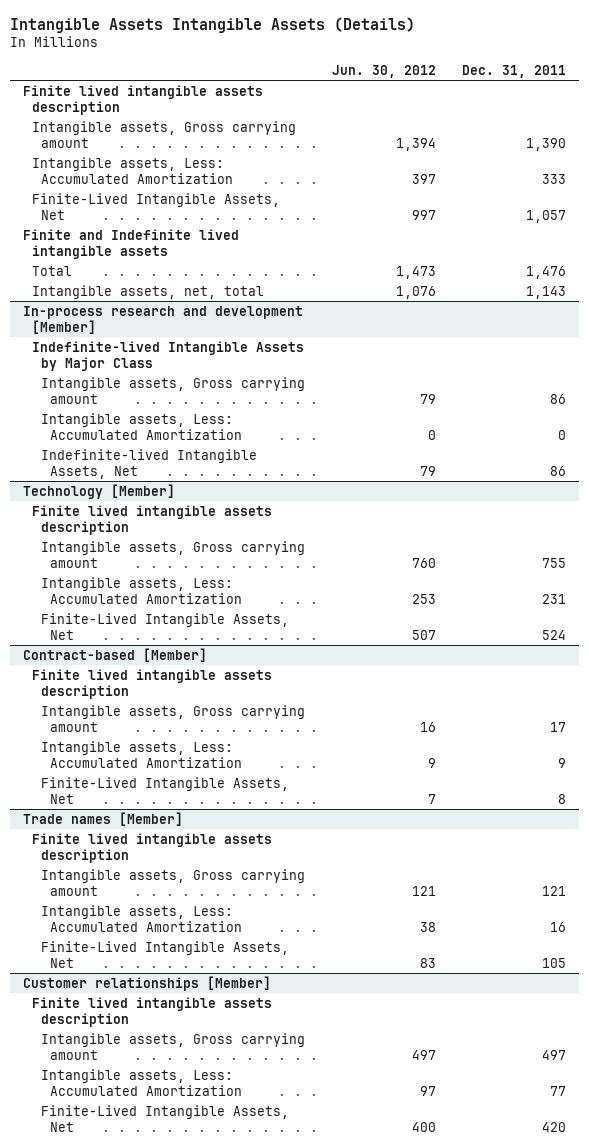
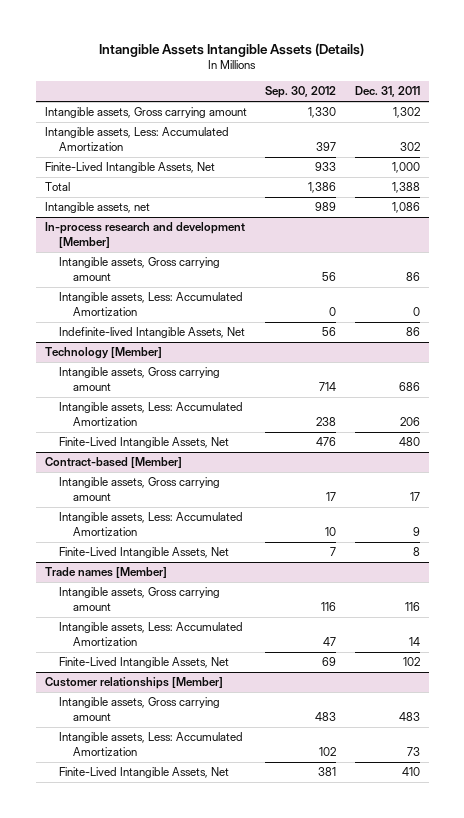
[331,64,436,78] Jun. 30, 2012 -> none
none -> [265,86,337,99] Sep. 30, 2012
[23,84,264,116] Finite lived intangible assets description -> none
[23,228,240,260] Finite and Indefinite lived intangible assets -> none
[525,138,566,152] 1,390 -> [392,107,420,119] 1,302
[541,174,566,185] 333 -> [399,142,420,152] 302
[525,210,566,224] 1,057 -> [391,162,420,174] 1,000
[525,265,566,279] 1,476 -> [391,182,420,194] 1,388
[32,284,265,299] Intangible assets, net, total -> [44,202,150,214] Intangible assets, net
[525,285,566,299] 1,143 -> [391,202,420,214] 1,086
[32,340,305,372] Indefinite-lived Intangible Assets by Major Class -> none
[32,504,273,536] Finite lived intangible assets description -> none
[541,558,566,569] 755 -> [398,382,420,392] 686
[541,594,566,605] 231 -> [399,417,420,427] 206
[541,630,566,641] 524 -> [398,437,420,447] 480
[32,668,273,700] Finite lived intangible assets description -> none
[32,832,273,864] Finite lived intangible assets description -> none
[541,886,566,897] 121 -> [404,602,420,612] 116
[549,922,566,933] 16 -> [408,637,420,647] 14
[541,958,566,969] 105 -> [402,657,420,667] 102
[32,996,273,1028] Finite lived intangible assets description -> none
[541,1050,566,1061] 497 -> [398,712,420,722] 483
[549,1086,566,1097] 77 -> [406,747,420,757] 73
[541,1122,566,1133] 420 -> [401,767,420,777] 410

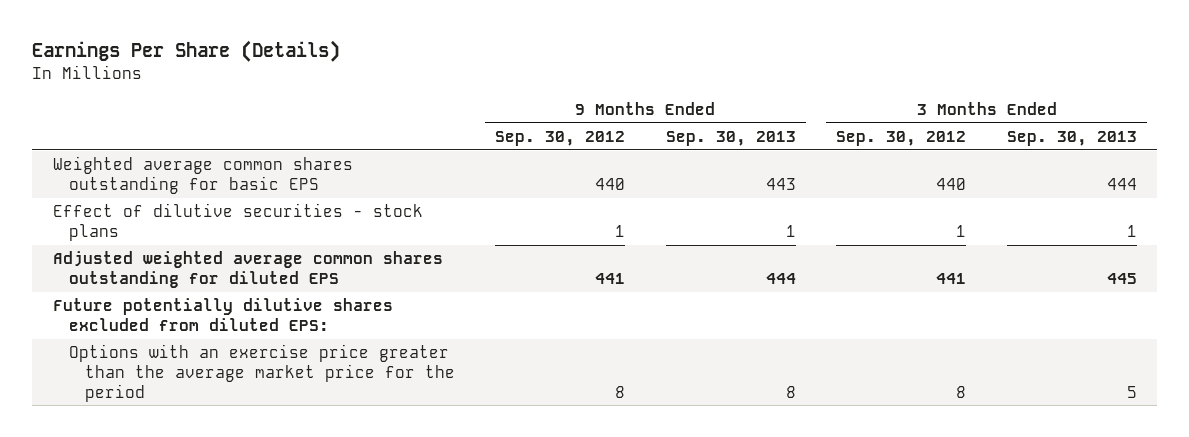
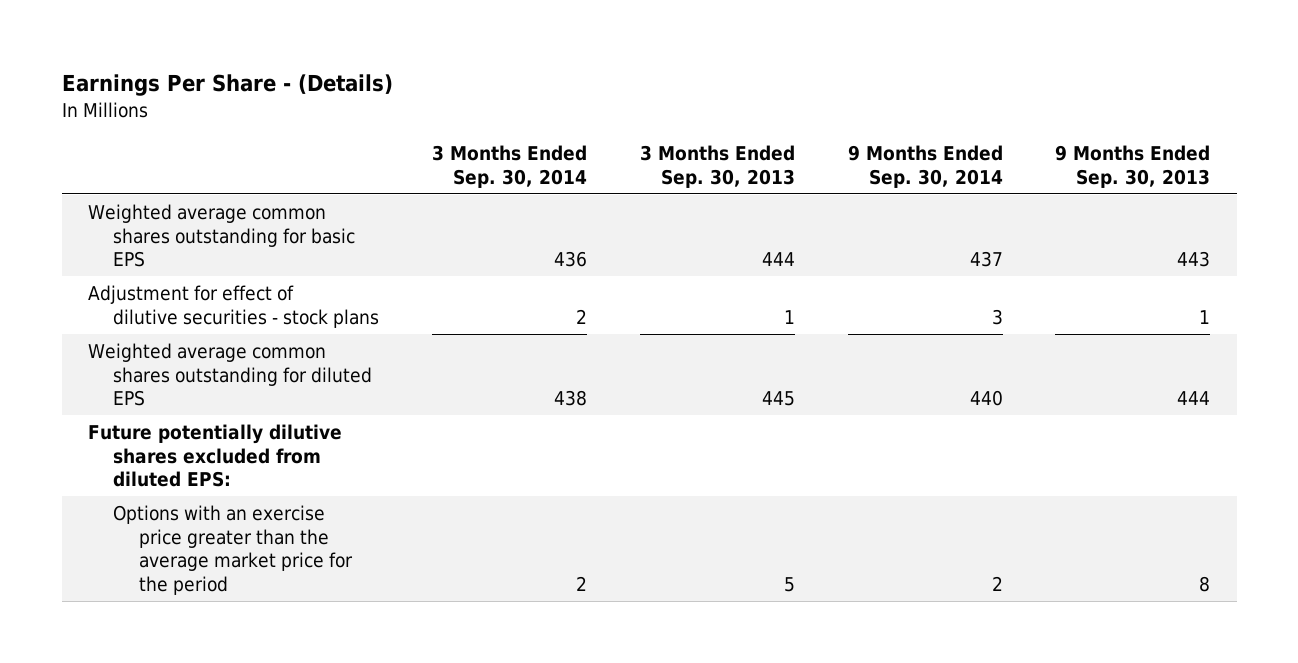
[32,40,341,63] Earnings Per Share (Details) -> [61,74,393,97] Earnings Per Share - (Details)
[495,130,626,146] Sep. 30, 2012 -> none
[836,130,967,146] Sep. 30, 2012 -> none
none -> [432,145,588,188] 3 Months Ended Sep. 30, 2014
none -> [847,145,1003,188] 9 Months Ended Sep. 30, 2014
[52,203,423,241] Effect of dilutive securities - stock plans -> [87,285,380,328] Adjustment for effect of dilutive securities - stock plans
[52,251,443,288] Adjusted weighted average common shares outstanding for diluted EPS -> [87,343,373,407] Weighted average common shares outstanding for diluted EPS

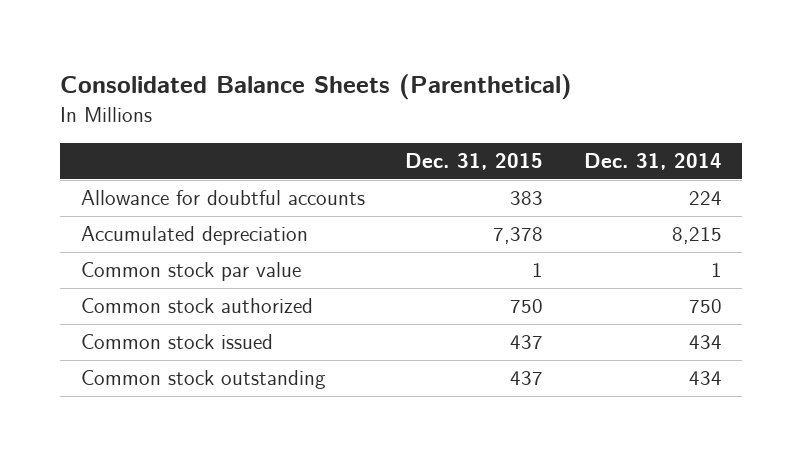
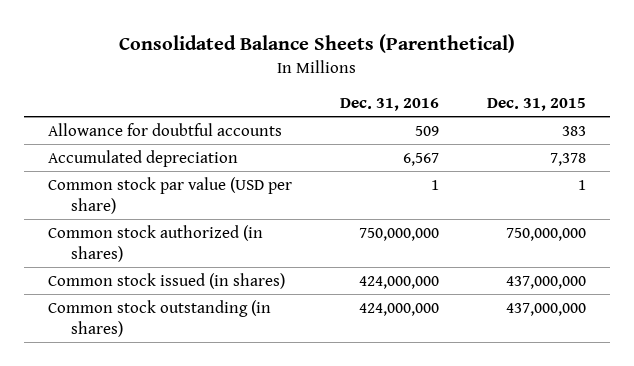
[584,153,723,171] Dec. 31, 2014 -> none
none -> [339,98,439,112] Dec. 31, 2016
[80,262,301,282] Common stock par value -> [47,176,292,215] Common stock par value (USD per share)
[80,298,313,314] Common stock authorized -> [47,224,263,263] Common stock authorized (in shares)
[510,299,544,314] 750 -> [505,227,586,241] 750,000,000
[80,334,273,350] Common stock issued -> [47,272,285,289] Common stock issued (in shares)
[510,335,544,350] 437 -> [505,275,586,289] 437,000,000
[80,370,326,390] Common stock outstanding -> [47,299,271,338] Common stock outstanding (in shares)
[510,371,544,386] 437 -> [505,302,586,316] 437,000,000

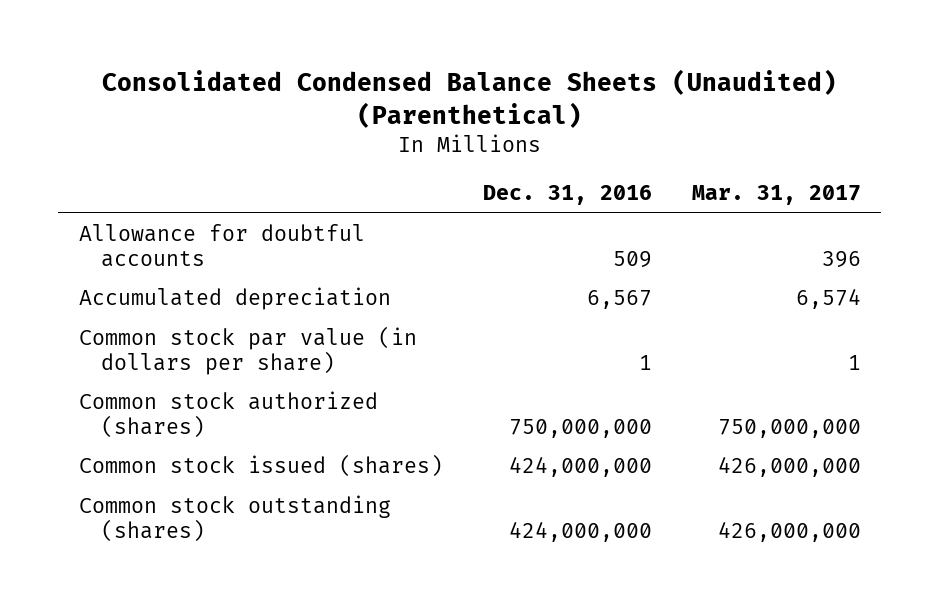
[118,34,515,54] Consolidated Balance Sheets (Parenthetical) -> [101,68,837,128] Consolidated Condensed Balance Sheets (Unaudited) (Parenthetical)
[486,98,586,112] Dec. 31, 2015 -> none
none -> [691,185,861,206] Mar. 31, 2017
[47,176,292,215] Common stock par value (USD per share) -> [78,326,417,375] Common stock par value (in dollars per share)
[47,224,263,263] Common stock authorized (in shares) -> [78,391,378,438] Common stock authorized (shares)
[47,272,285,289] Common stock issued (in shares) -> [78,454,443,478] Common stock issued (shares)
[47,299,271,338] Common stock outstanding (in shares) -> [78,495,391,542] Common stock outstanding (shares)

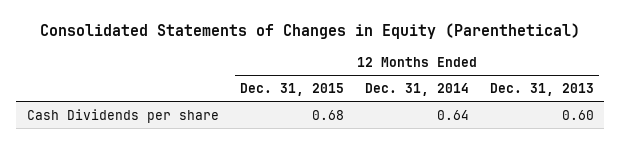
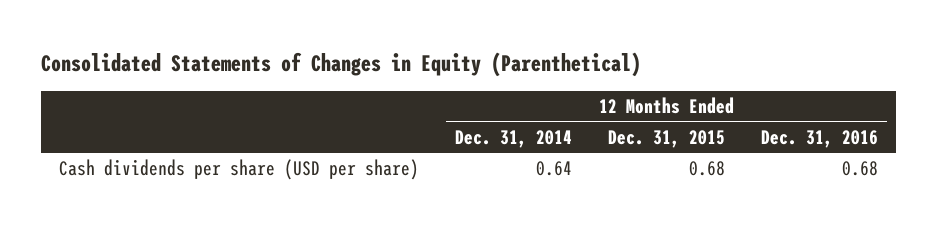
[489,82,594,96] Dec. 31, 2013 -> none
none -> [761,129,879,148] Dec. 31, 2016
[26,108,219,123] Cash Dividends per share -> [59,159,420,181] Cash dividends per share (USD per share)

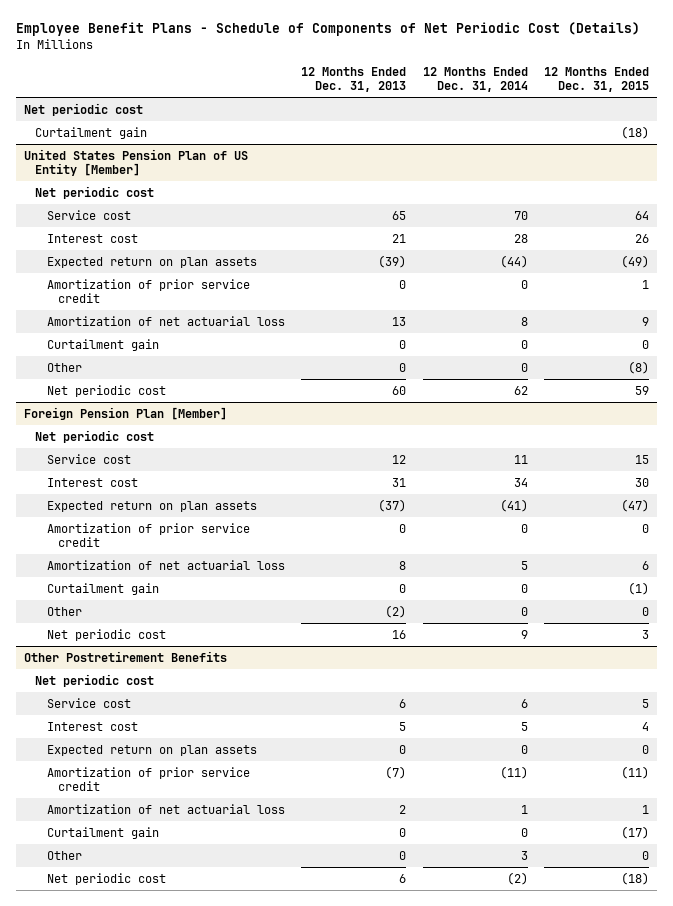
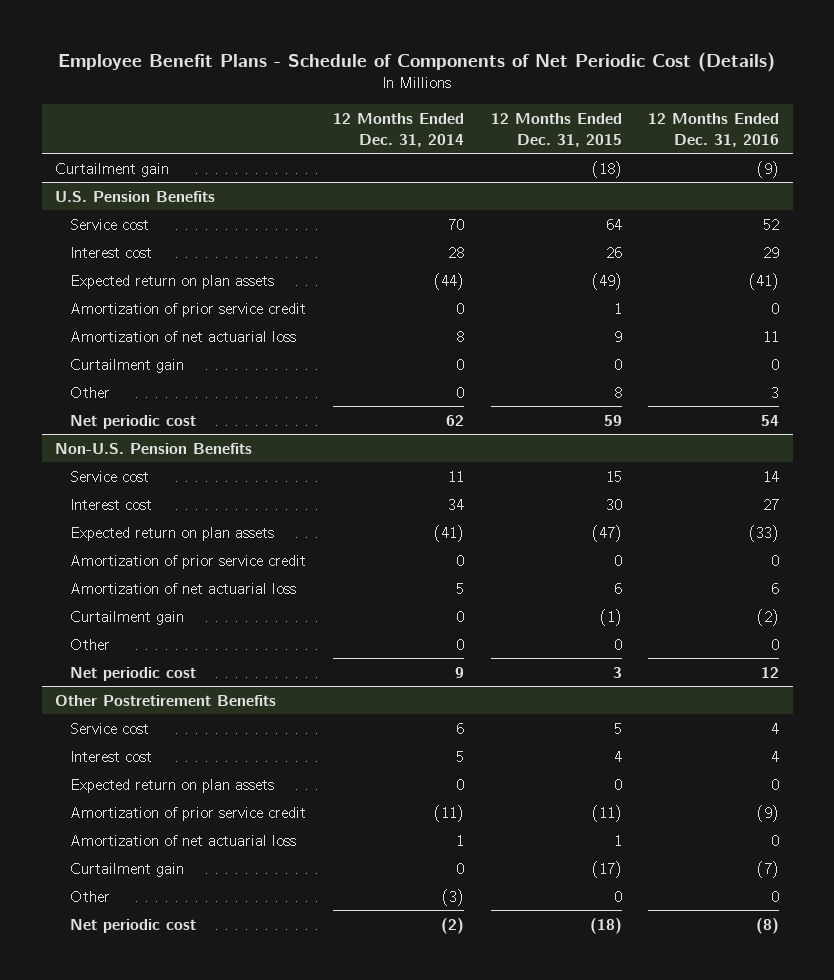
[301,66,407,92] 12 Months Ended Dec. 31, 2013 -> none
none -> [648,112,780,147] 12 Months Ended Dec. 31, 2016
[23,102,143,116] Net periodic cost -> none
[35,185,155,199] Net periodic cost -> none
[23,148,248,176] United States Pension Plan of US Entity [Member] -> [54,190,215,202] U.S. Pension Benefits
[628,360,650,374] (8) -> [613,386,622,398] 8
[35,429,155,443] Net periodic cost -> none
[23,406,227,420] Foreign Pension Plan [Member] -> [54,442,252,454] Non-U.S. Pension Benefits
[35,673,155,687] Net periodic cost -> none
[520,850,528,860] 3 -> [441,888,464,906] (3)

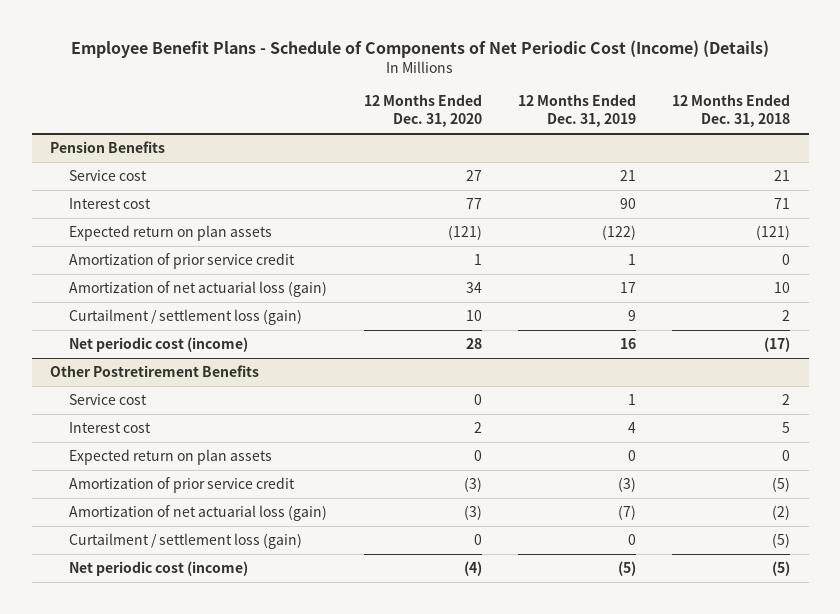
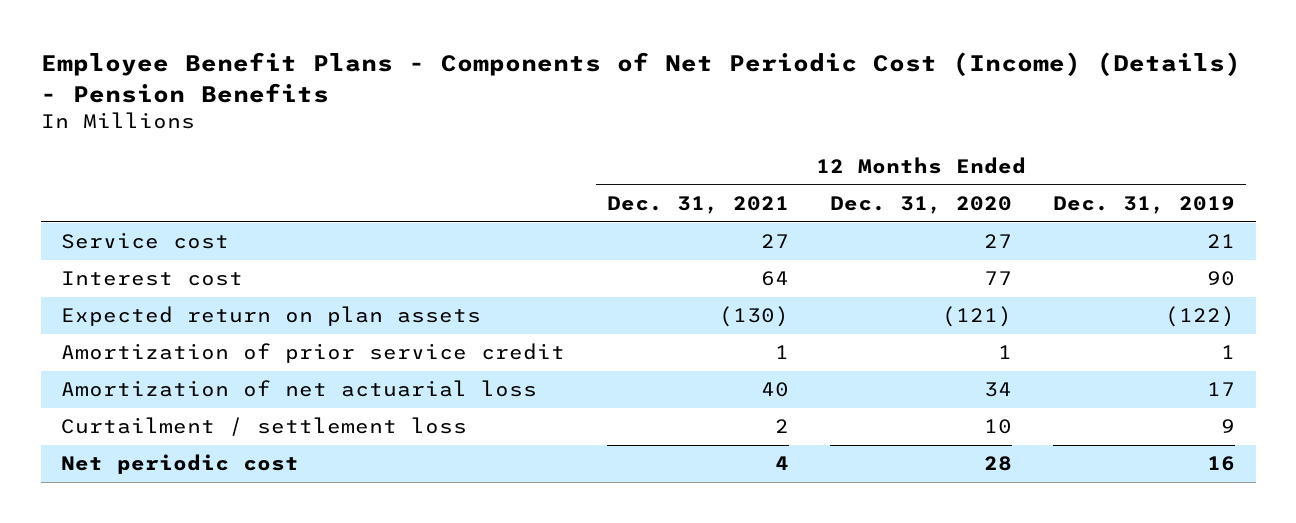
[71,39,770,58] Employee Benefit Plans - Schedule of Components of Net Periodic Cost (Income) (Details) -> [40,52,1241,103] Employee Benefit Plans - Components of Net Periodic Cost (Income) (Details) - Pension Benefits
[672,94,791,128] 12 Months Ended Dec. 31, 2018 -> none
none -> [606,196,789,215] Dec. 31, 2021
[49,141,165,154] Pension Benefits -> none
[49,365,259,378] Other Postretirement Benefits -> none
[69,394,148,406] Service cost -> none
[69,422,152,434] Interest cost -> none
[69,449,273,466] Expected return on plan assets -> none
[69,477,296,494] Amortization of prior service credit -> none
[69,505,328,522] Amortization of net actuarial loss (gain) -> none
[69,533,303,550] Curtailment / settlement loss (gain) -> none
[69,561,249,577] Net periodic cost (income) -> none
[69,281,328,298] Amortization of net actuarial loss (gain) -> [61,380,538,398] Amortization of net actuarial loss
[69,309,303,326] Curtailment / settlement loss (gain) -> [61,417,468,437] Curtailment / settlement loss
[69,337,249,353] Net periodic cost (income) -> [61,454,300,475] Net periodic cost

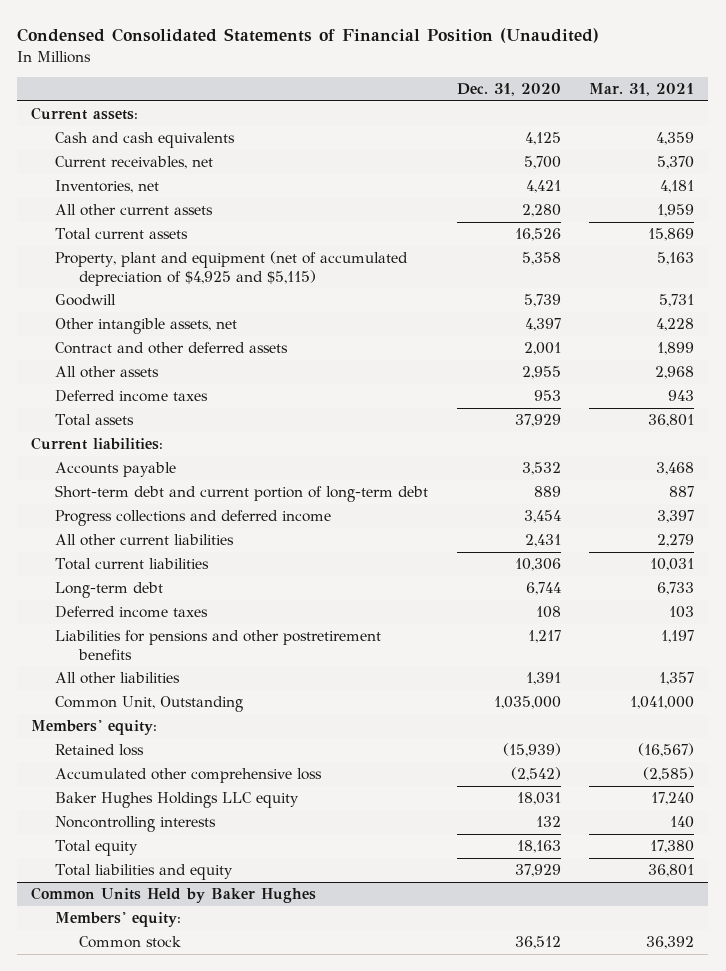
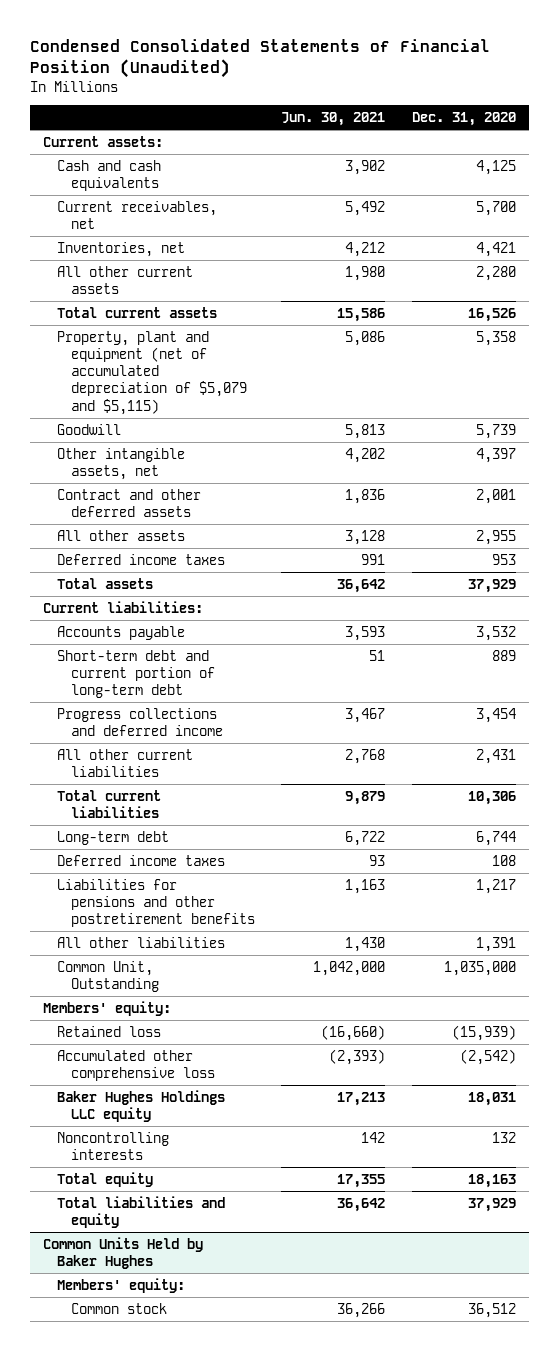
[589,82,695,96] Mar. 31, 2021 -> none
none -> [281,112,386,127] Jun. 30, 2021
[55,251,409,286] Property, plant and equipment (net of accumulated depreciation of $4,925 and $5,115) -> [57,330,248,415] Property, plant and equipment (net of accumulated depreciation of $5,079 and $5,115)

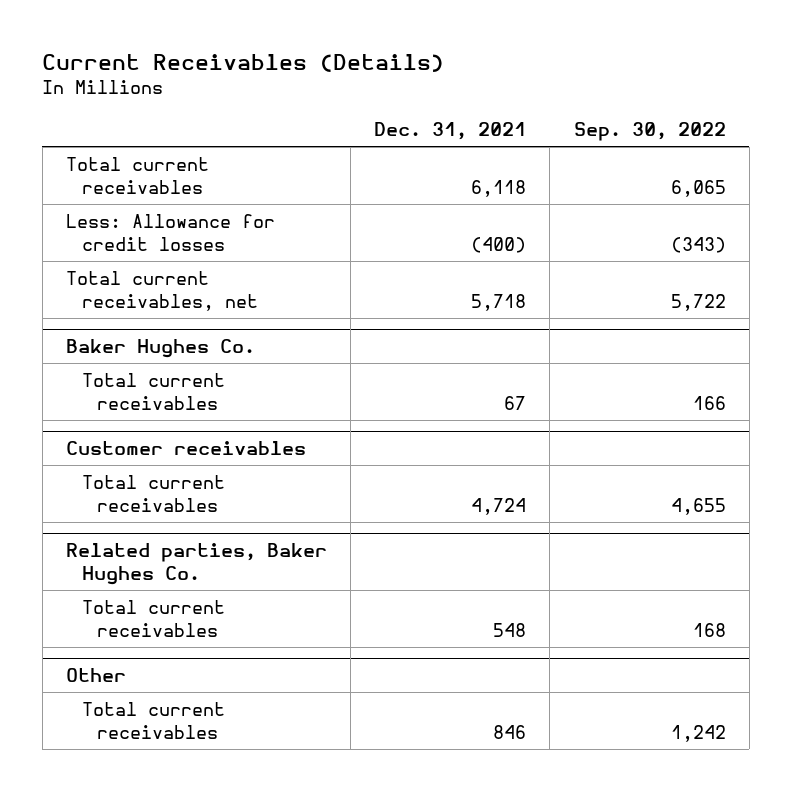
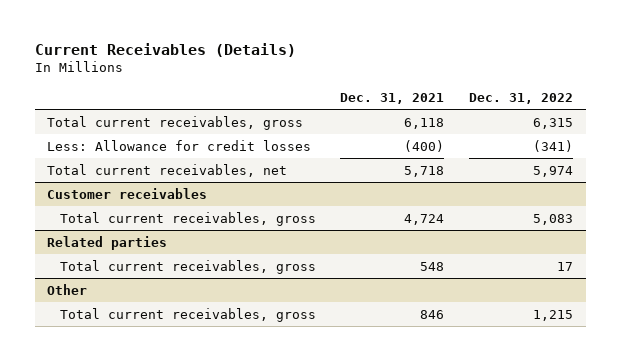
[573,122,726,142] Sep. 30, 2022 -> none
none -> [469,92,574,104] Dec. 31, 2022
[66,156,210,194] Total current receivables -> [47,115,304,130] Total current receivables, gross
[66,339,256,359] Baker Hughes Co. -> none
[81,372,225,410] Total current receivables -> none
[66,543,328,586] Related parties, Baker Hughes Co. -> none
[81,474,225,512] Total current receivables -> [59,211,316,226] Total current receivables, gross
none -> [47,235,168,250] Related parties
[81,599,225,637] Total current receivables -> [59,259,316,274] Total current receivables, gross
[81,701,225,739] Total current receivables -> [59,307,316,322] Total current receivables, gross

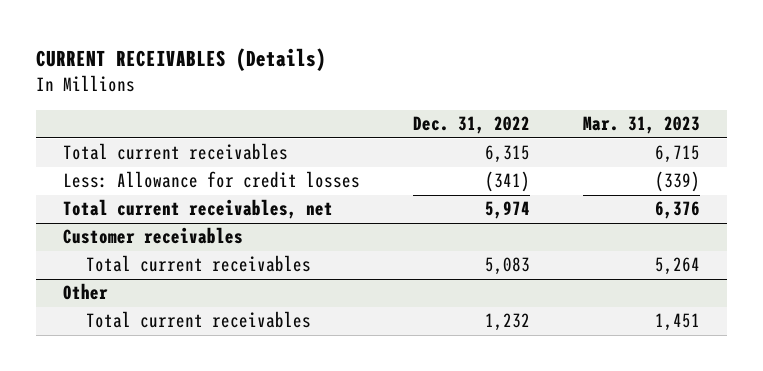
[34,42,296,57] Current Receivables (Details) -> [36,47,327,71] CURRENT RECEIVABLES (Details)
[340,92,445,104] Dec. 31, 2021 -> none
none -> [583,116,701,135] Mar. 31, 2023
[47,115,304,130] Total current receivables, gross -> [62,143,288,161] Total current receivables
[47,235,168,250] Related parties -> none
[59,259,316,274] Total current receivables, gross -> none
[59,211,316,226] Total current receivables, gross -> [86,255,312,273] Total current receivables
[59,307,316,322] Total current receivables, gross -> [86,311,312,329] Total current receivables
[533,309,574,321] 1,215 -> [484,313,530,332] 1,232

